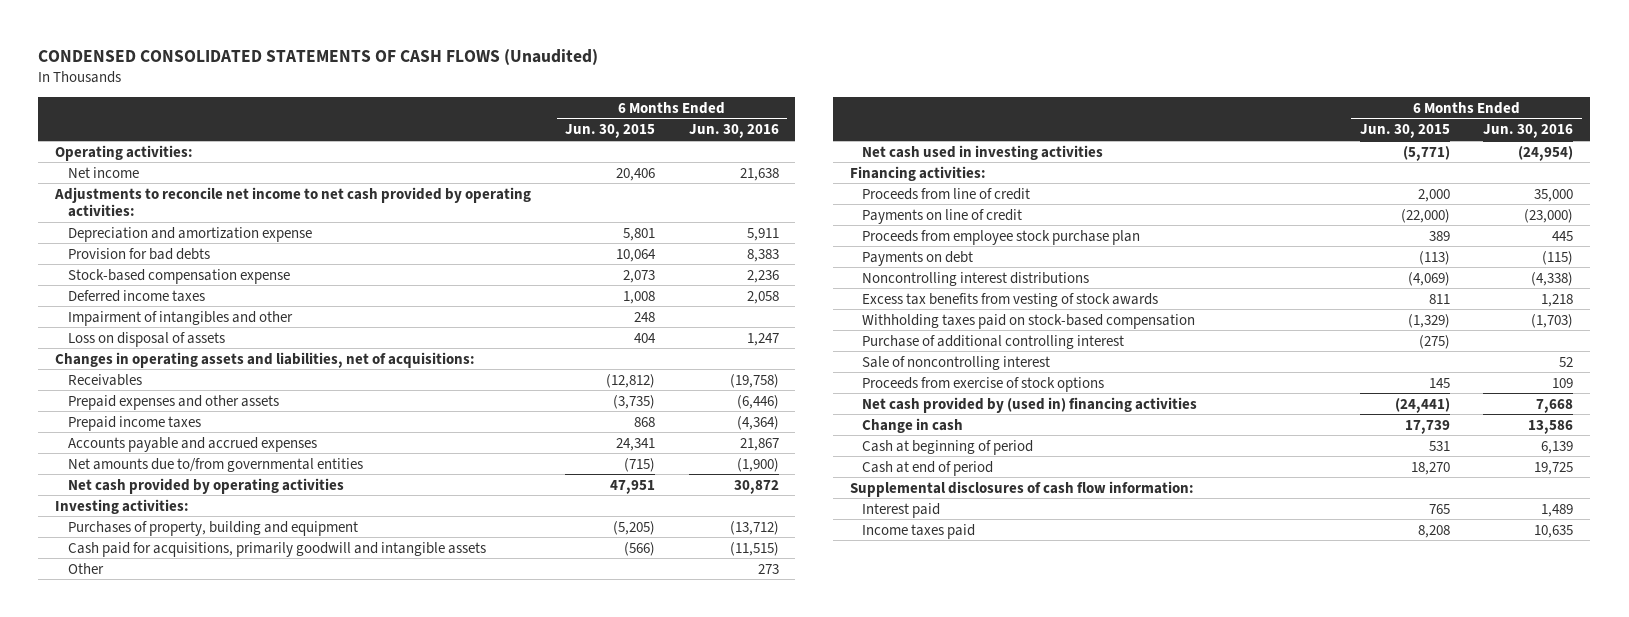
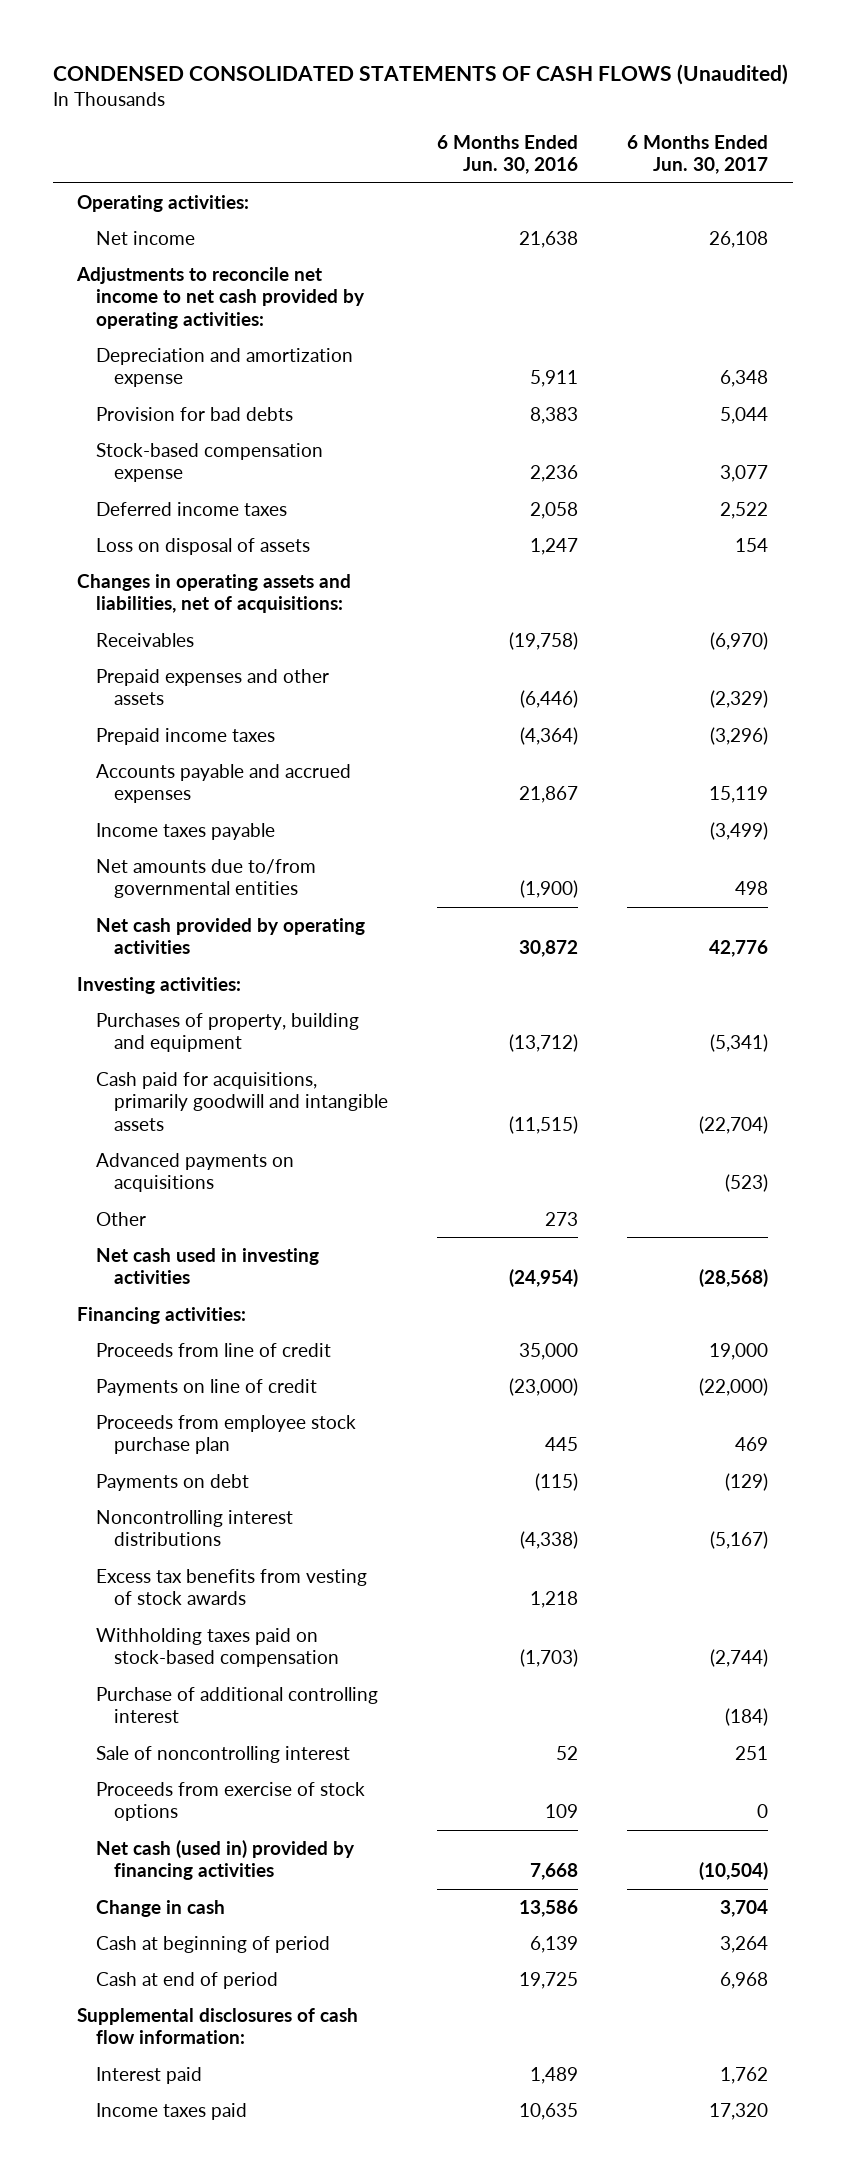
[564,124,655,139] Jun. 30, 2015 -> none
none -> [627,134,769,175] 6 Months Ended Jun. 30, 2017
[67,310,293,326] Impairment of intangibles and other -> none
none -> [95,822,275,840] Income taxes payable
none -> [95,1152,294,1193] Advanced payments on acquisitions
[862,396,1198,413] Net cash provided by (used in) financing activities -> [95,1839,355,1881] Net cash (used in) provided by financing activities

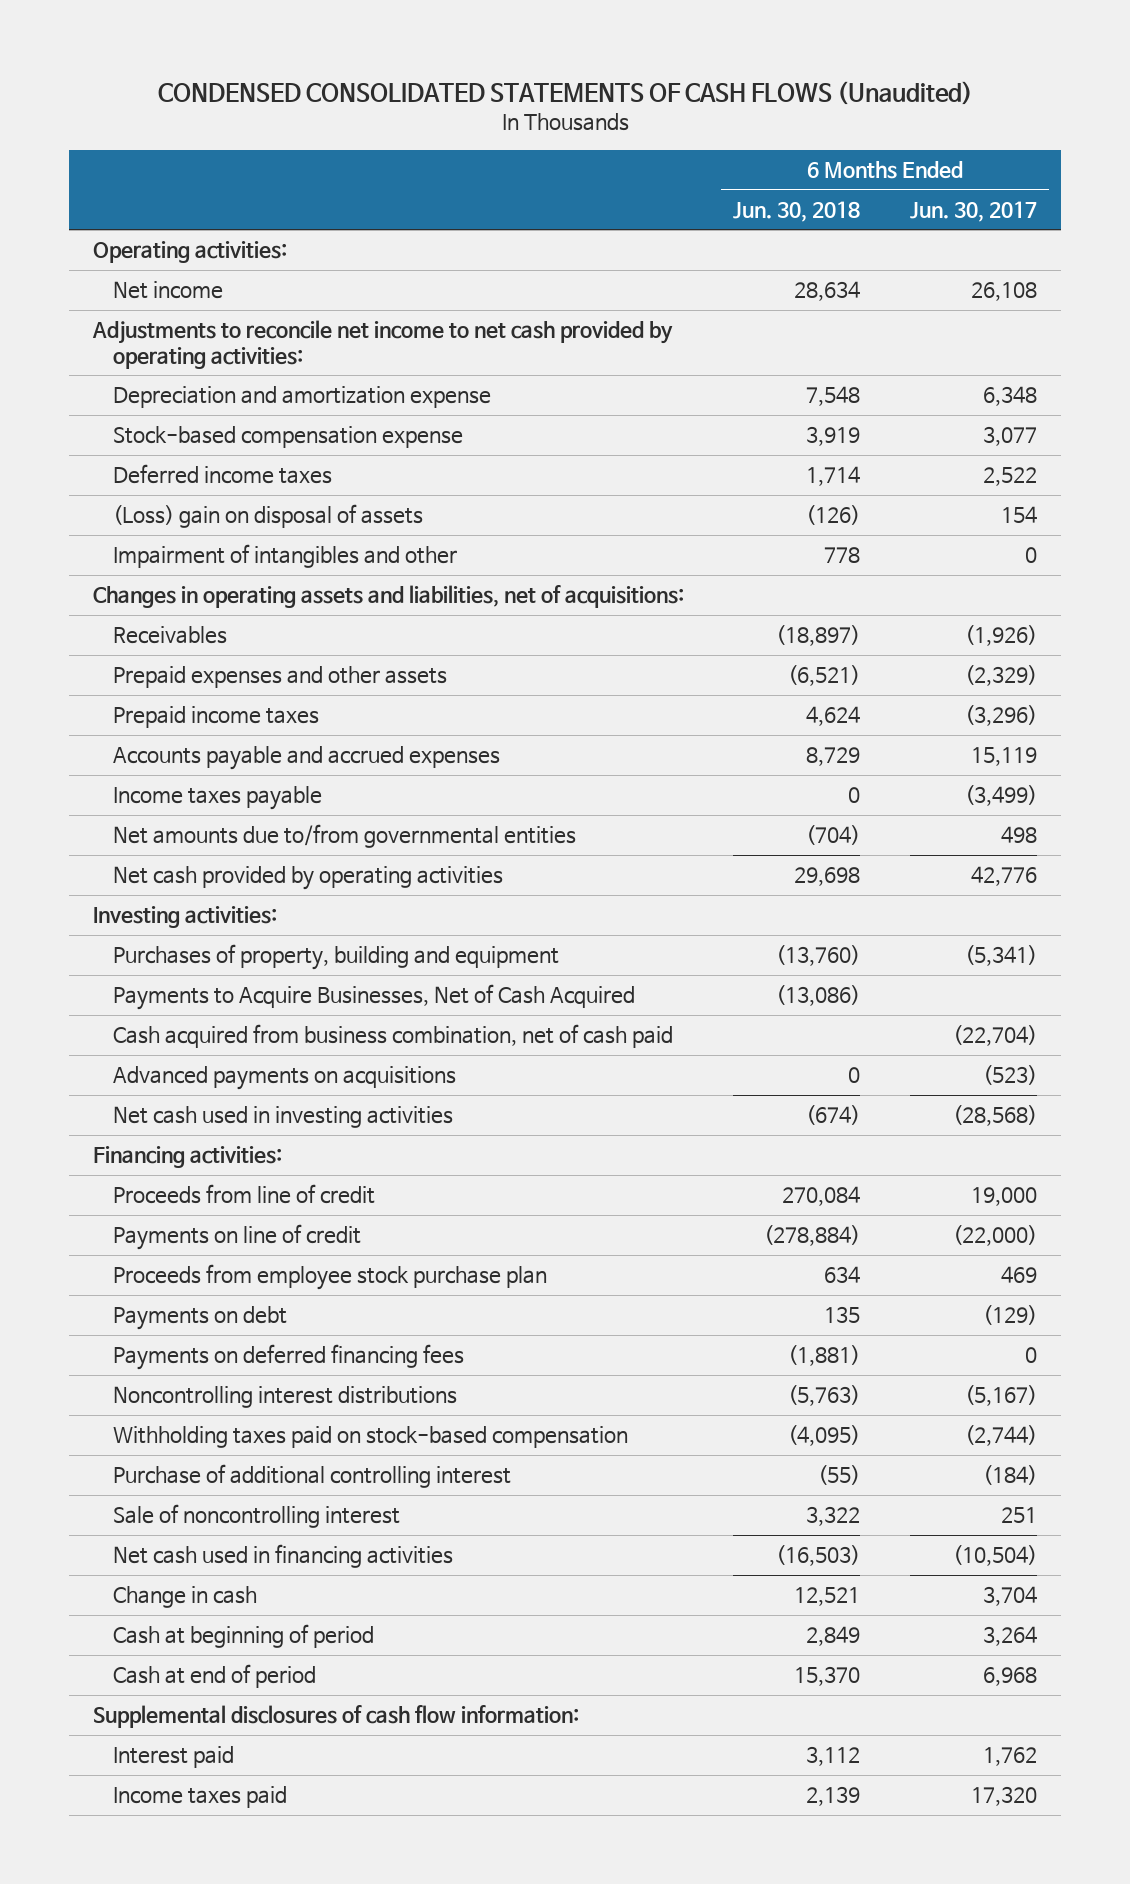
[437,134,579,175] 6 Months Ended Jun. 30, 2016 -> none
none -> [733,200,861,222] Jun. 30, 2018
[95,406,293,421] Provision for bad debts -> none
[95,537,310,555] Loss on disposal of assets -> [113,504,424,529] (Loss) gain on disposal of assets
none -> [113,544,458,569] Impairment of intangibles and other
[710,631,769,650] (6,970) -> [964,625,1037,647] (1,926)
none -> [113,984,636,1011] Payments to Acquire Businesses, Net of Cash Acquired
[95,1071,388,1131] Cash paid for acquisitions, primarily goodwill and intangible assets -> [113,1024,674,1049] Cash acquired from business combination, net of cash paid
[95,1211,146,1226] Other -> none
none -> [113,1344,465,1371] Payments on deferred financing fees
[95,1568,367,1606] Excess tax benefits from vesting of stock awards -> none
[95,1781,365,1822] Proceeds from exercise of stock options -> none
[95,1839,355,1881] Net cash (used in) provided by financing activities -> [113,1544,454,1569] Net cash used in financing activities

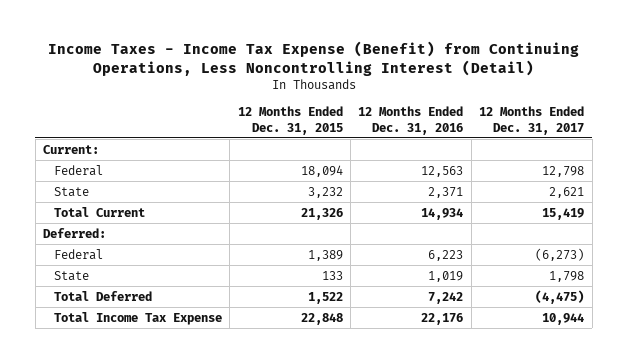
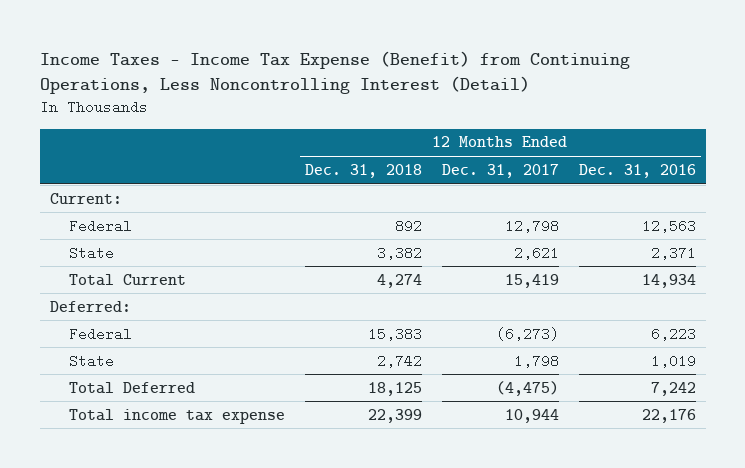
[237,106,343,135] 12 Months Ended Dec. 31, 2015 -> none
none -> [304,163,422,178] Dec. 31, 2018
[53,311,222,325] Total Income Tax Expense -> [68,408,285,424] Total income tax expense

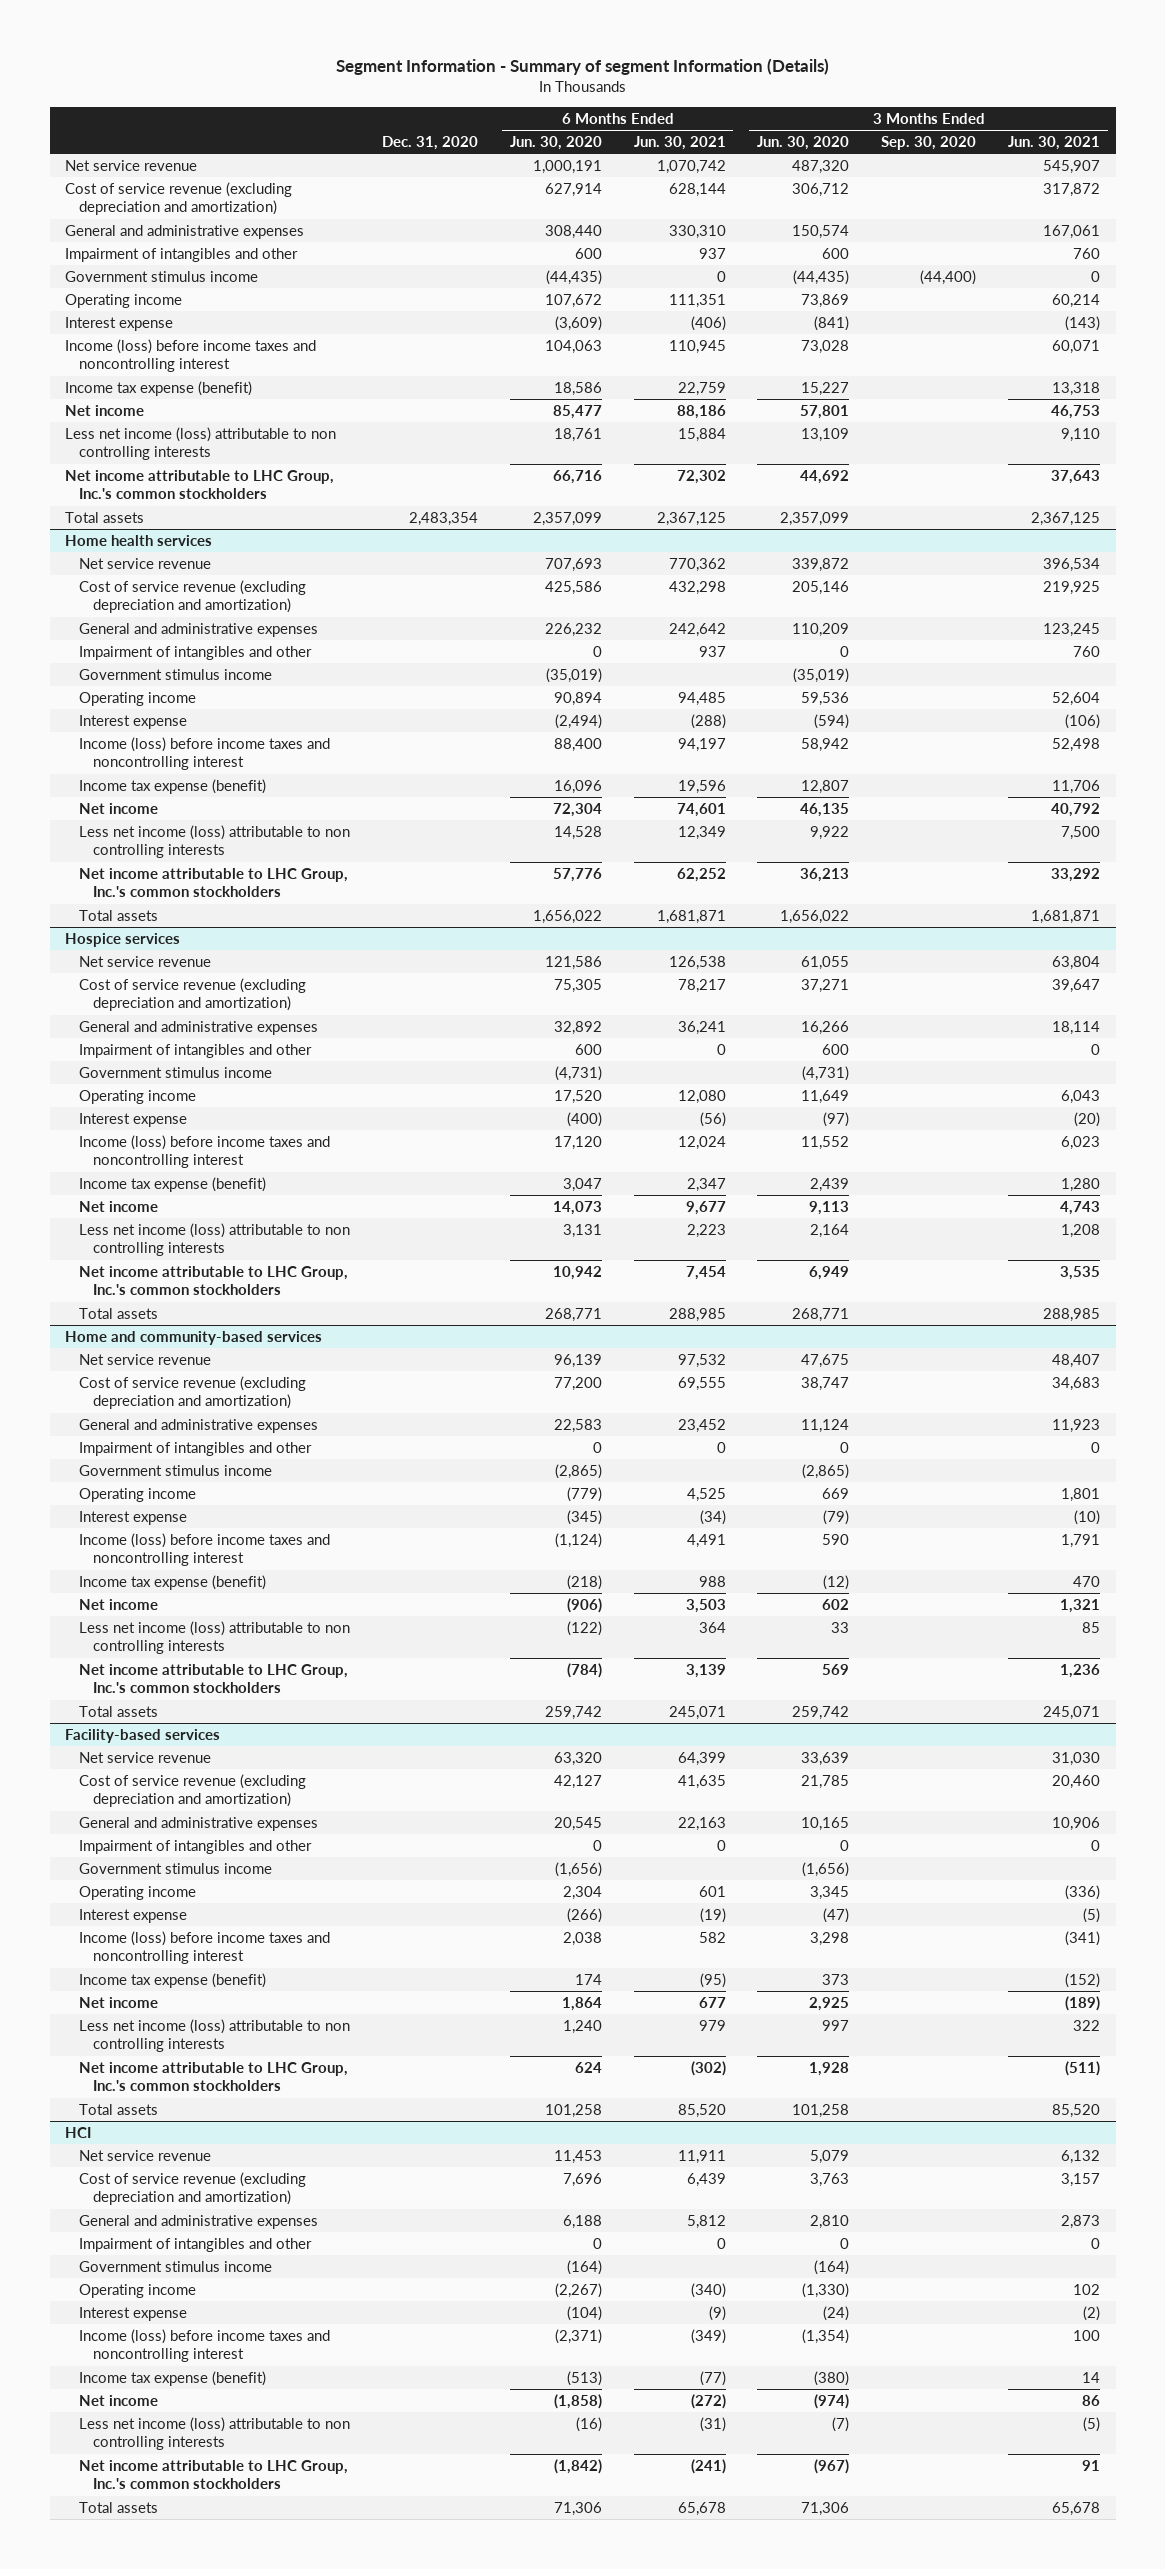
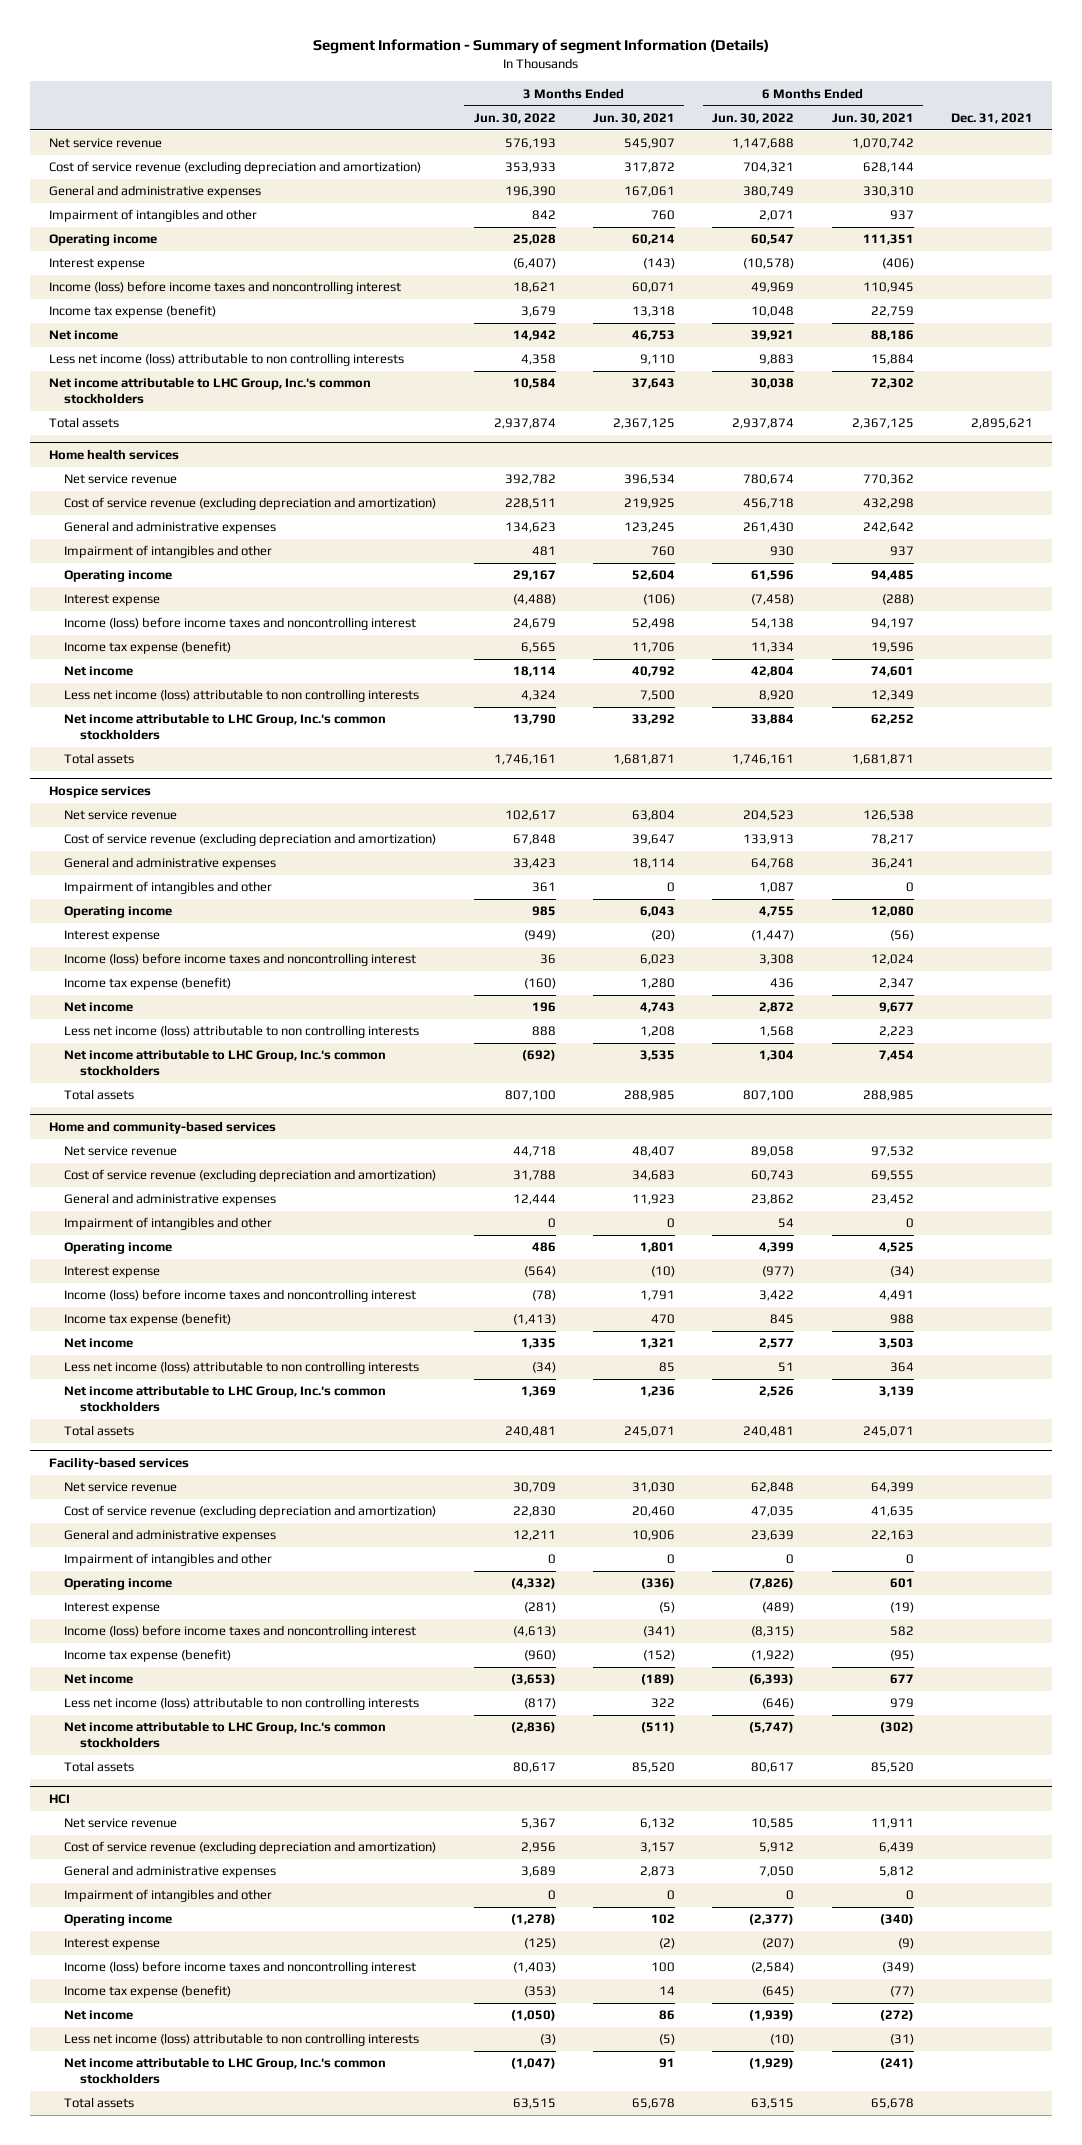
[382,136,479,151] Dec. 31, 2020 -> none
[509,136,602,151] Jun. 30, 2020 -> none
[757,136,850,151] Jun. 30, 2020 -> none
[881,136,977,151] Sep. 30, 2020 -> none
none -> [473,112,556,124] Jun. 30, 2022
none -> [712,112,795,124] Jun. 30, 2022
none -> [951,112,1034,124] Dec. 31, 2021
[65,270,259,282] Government stimulus income -> none
[79,668,273,680] Government stimulus income -> none
[79,1066,273,1078] Government stimulus income -> none
[79,1464,273,1476] Government stimulus income -> none
[79,1862,273,1874] Government stimulus income -> none
[79,2260,273,2272] Government stimulus income -> none

